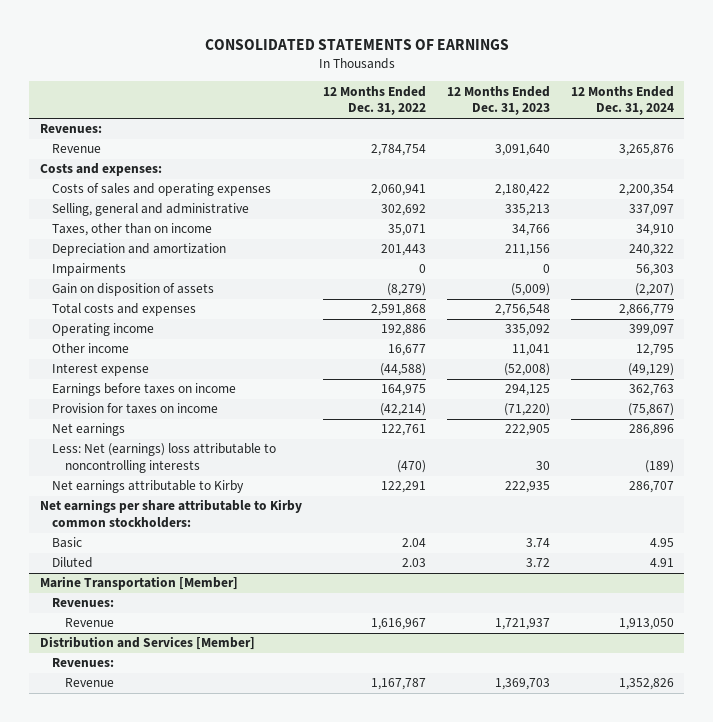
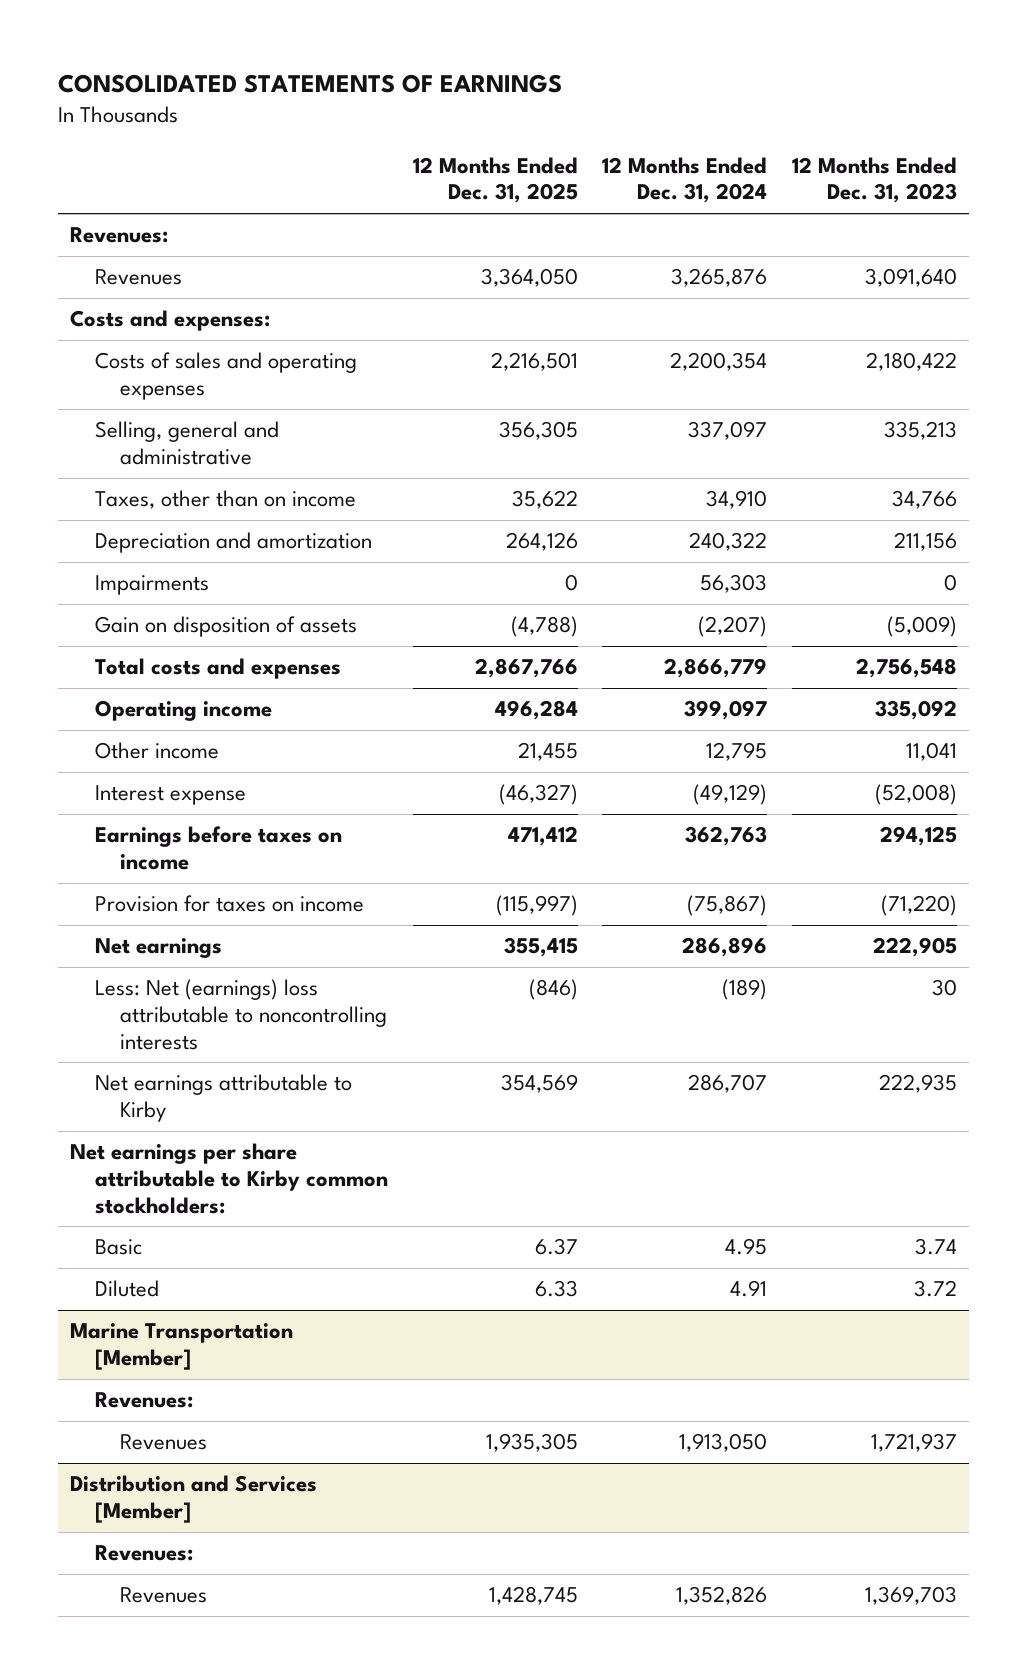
[322,85,426,116] 12 Months Ended Dec. 31, 2022 -> none
none -> [412,156,578,204] 12 Months Ended Dec. 31, 2025
[52,144,102,154] Revenue -> [94,269,182,286] Revenues
[64,618,114,628] Revenue -> [119,1434,207,1451] Revenues
[64,678,114,688] Revenue -> [119,1587,207,1604] Revenues

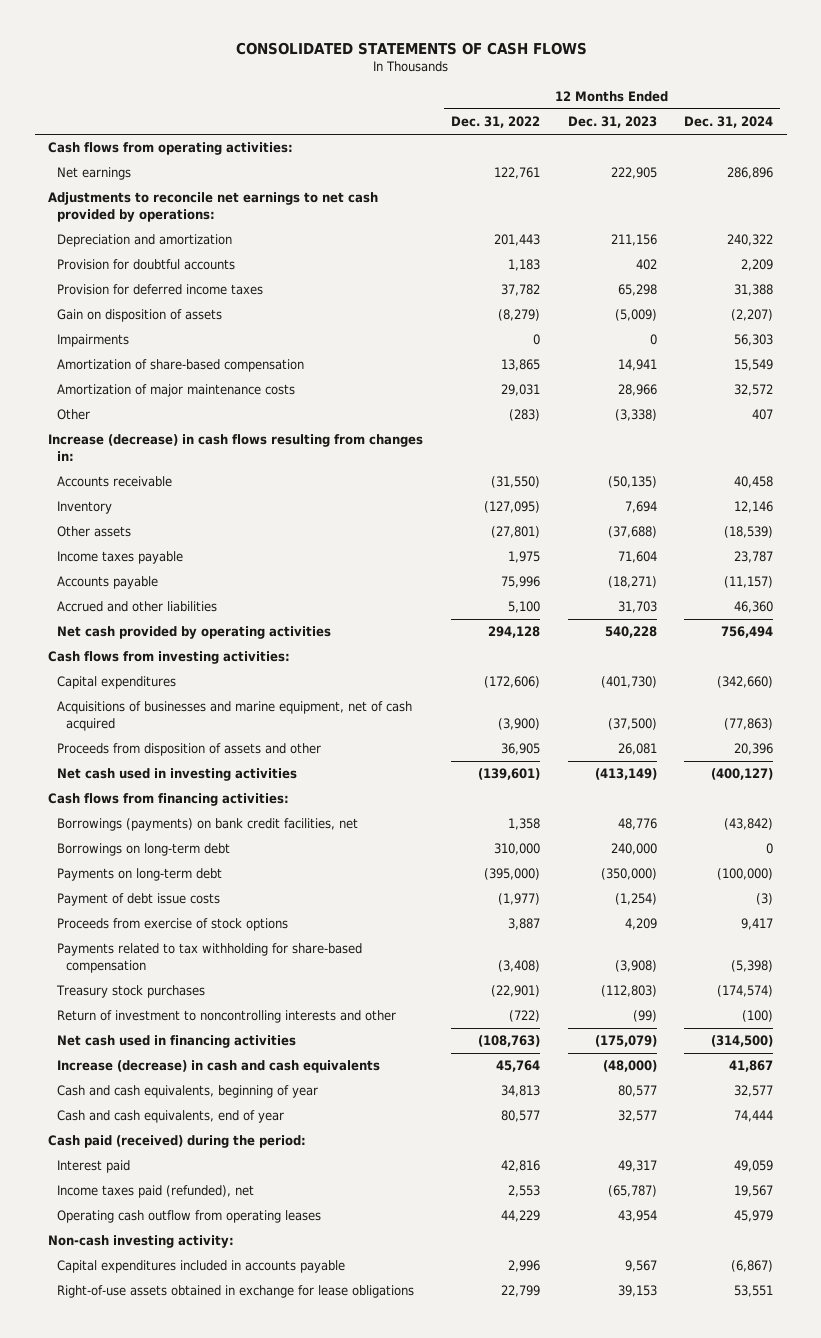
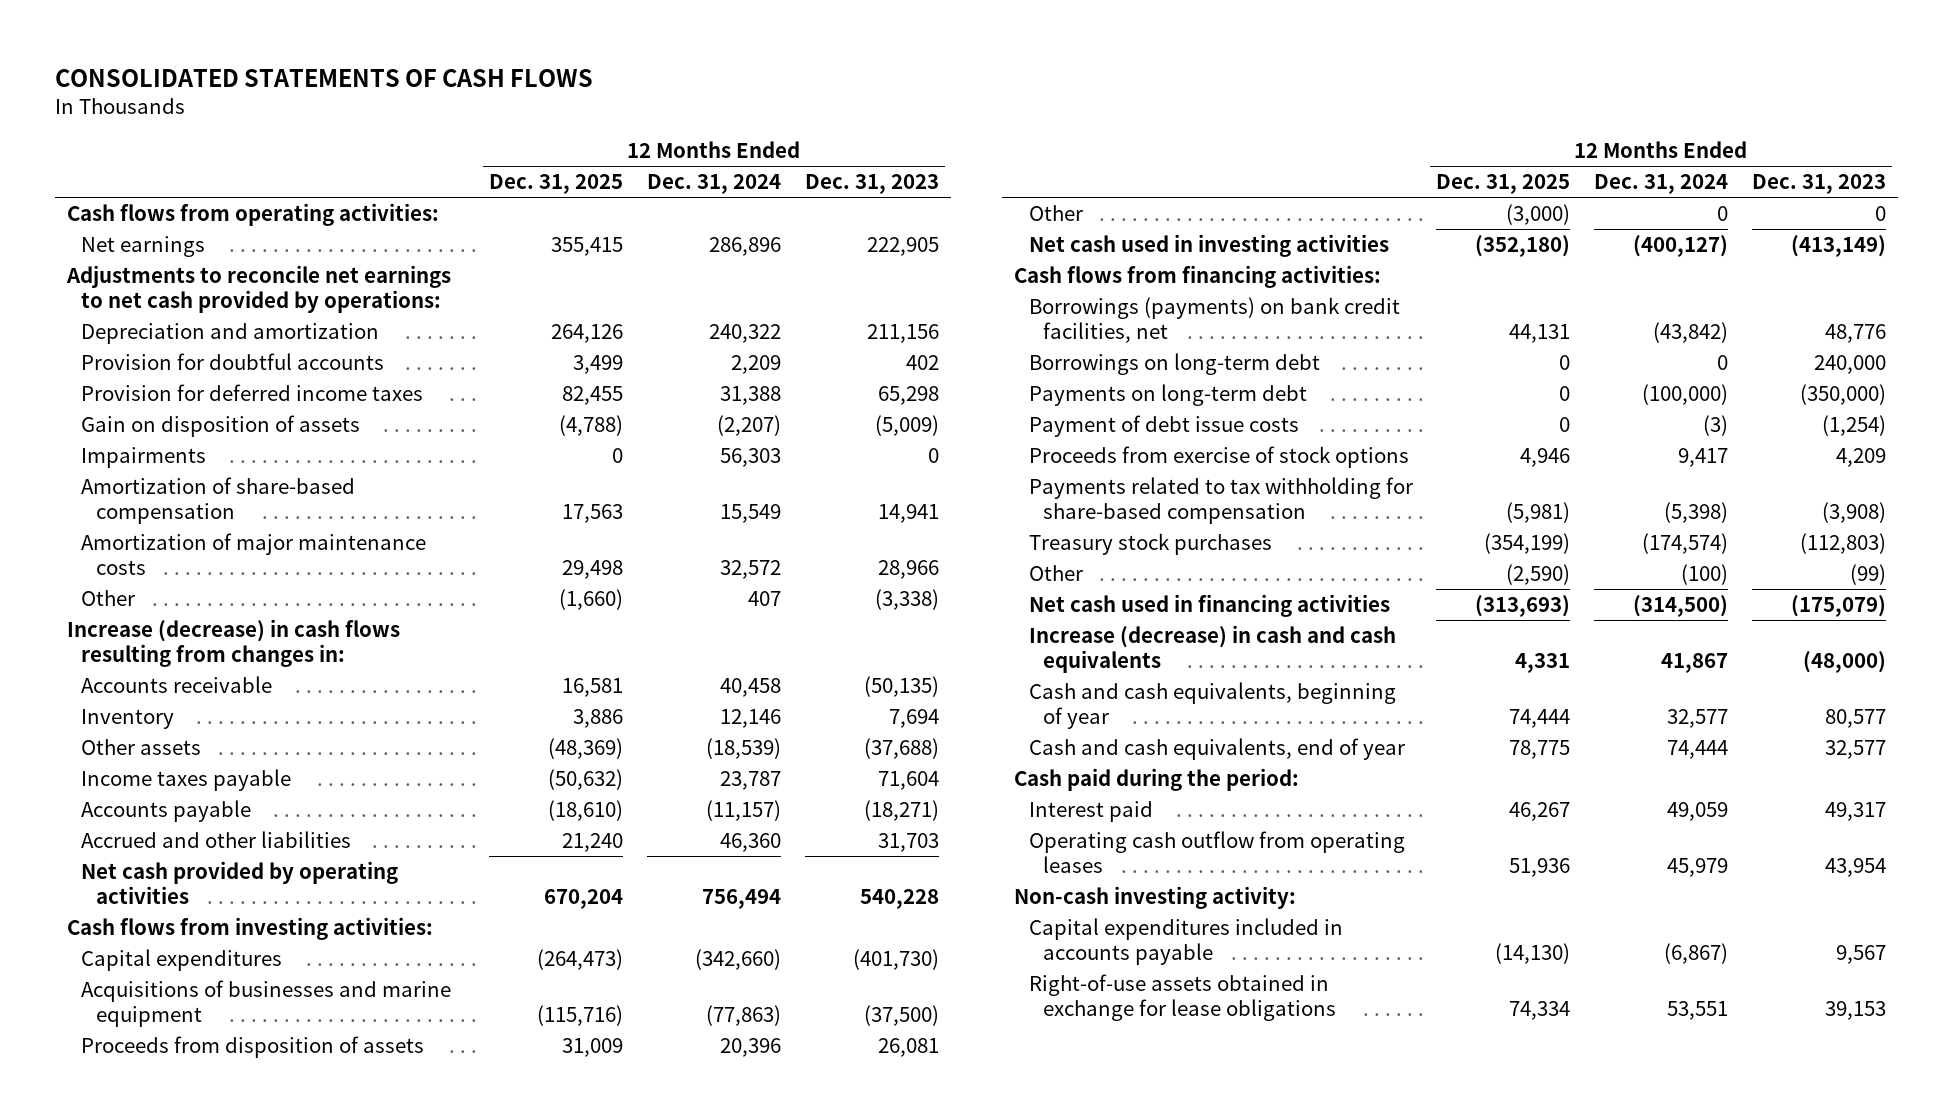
[450,116,540,129] Dec. 31, 2022 -> none
none -> [489,174,624,195] Dec. 31, 2025
[57,701,413,731] Acquisitions of businesses and marine equipment, net of cash acquired -> [81,980,452,1028] Acquisitions of businesses and marine equipment
[57,743,322,757] Proceeds from disposition of assets and other -> [81,1036,425,1059] Proceeds from disposition of assets
none -> [1028,205,1083,222] Other
[57,1010,397,1024] Return of investment to noncontrolling interests and other -> [1028,565,1083,582] Other
[48,1135,307,1149] Cash paid (received) during the period: -> [1014,768,1300,792] Cash paid during the period:
[57,1185,255,1199] Income taxes paid (refunded), net -> none

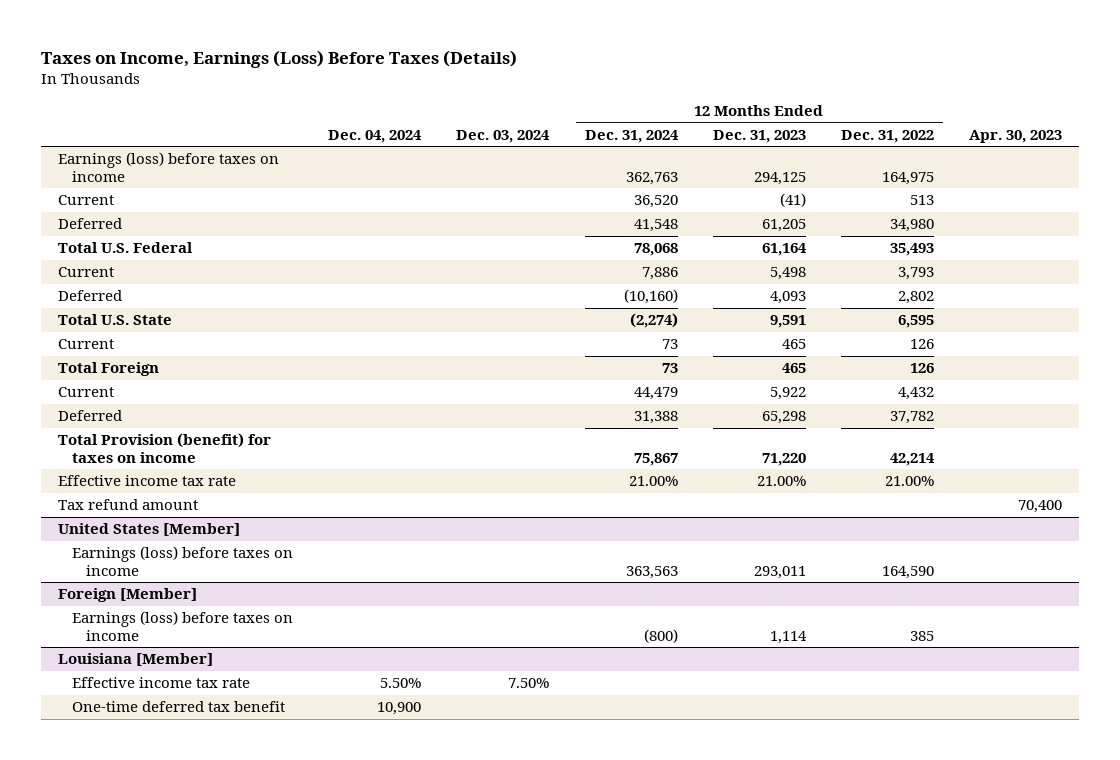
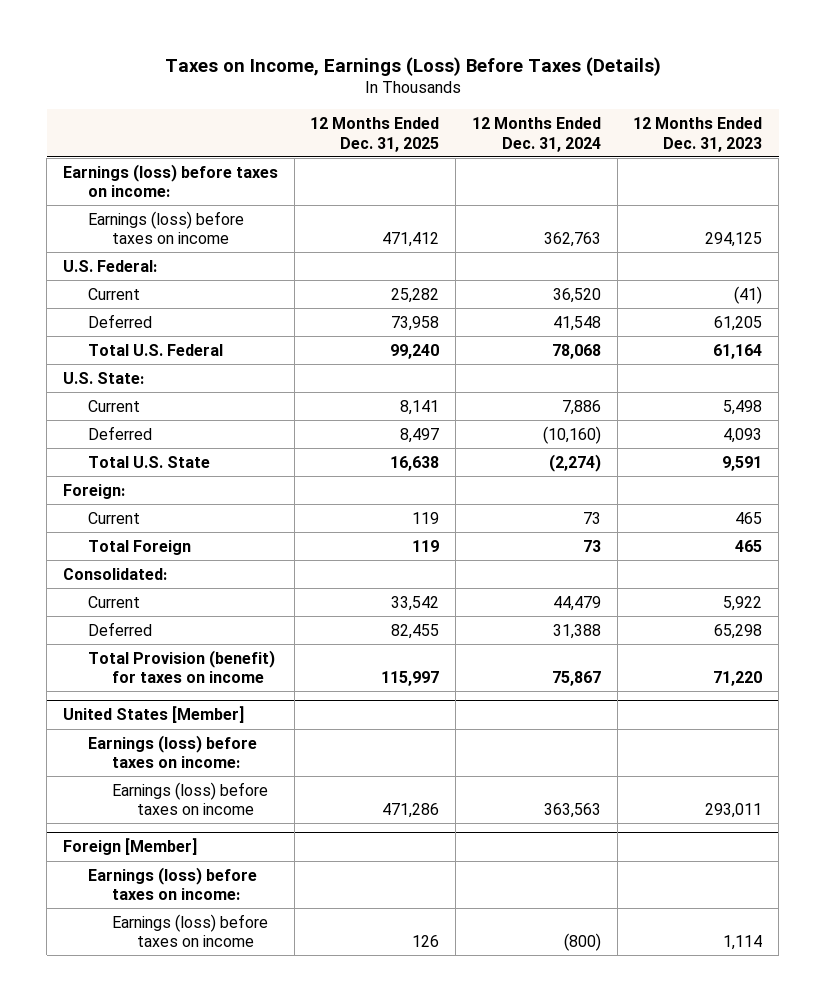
[328,129,423,143] Dec. 04, 2024 -> none
[456,129,551,143] Dec. 03, 2024 -> none
[840,129,934,143] Dec. 31, 2022 -> none
[968,129,1062,143] Apr. 30, 2023 -> none
none -> [310,116,440,152] 12 Months Ended Dec. 31, 2025
none -> [62,163,278,198] Earnings (loss) before taxes on income:
none -> [62,259,157,272] U.S. Federal:
none -> [62,371,144,384] U.S. State:
none -> [62,483,125,499] Foreign:
none -> [62,567,167,580] Consolidated:
[58,475,237,487] Effective income tax rate -> none
[58,499,199,511] Tax refund amount -> none
none -> [87,734,257,769] Earnings (loss) before taxes on income:
none -> [87,866,257,901] Earnings (loss) before taxes on income:
[58,653,214,667] Louisiana [Member] -> none
[72,677,251,689] Effective income tax rate -> none
[72,701,286,713] One-time deferred tax benefit -> none

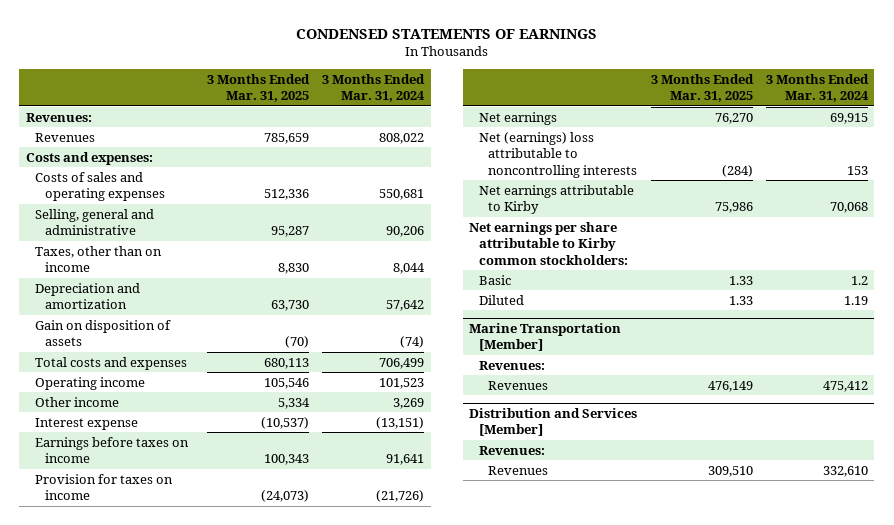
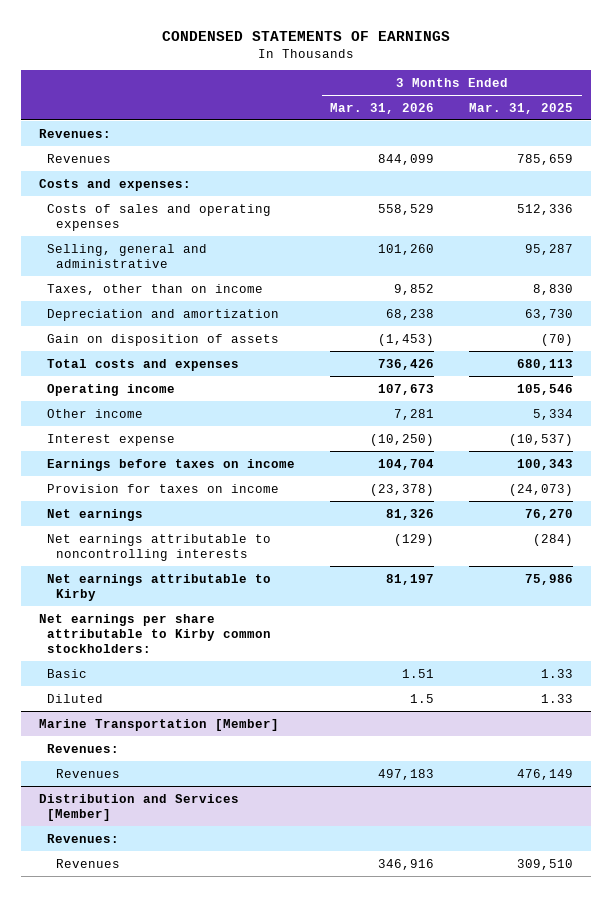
[322,73,426,103] 3 Months Ended Mar. 31, 2024 -> none
none -> [330,102,435,114] Mar. 31, 2026
[478,131,638,178] Net (earnings) loss attributable to noncontrolling interests -> [47,533,272,561] Net earnings attributable to noncontrolling interests

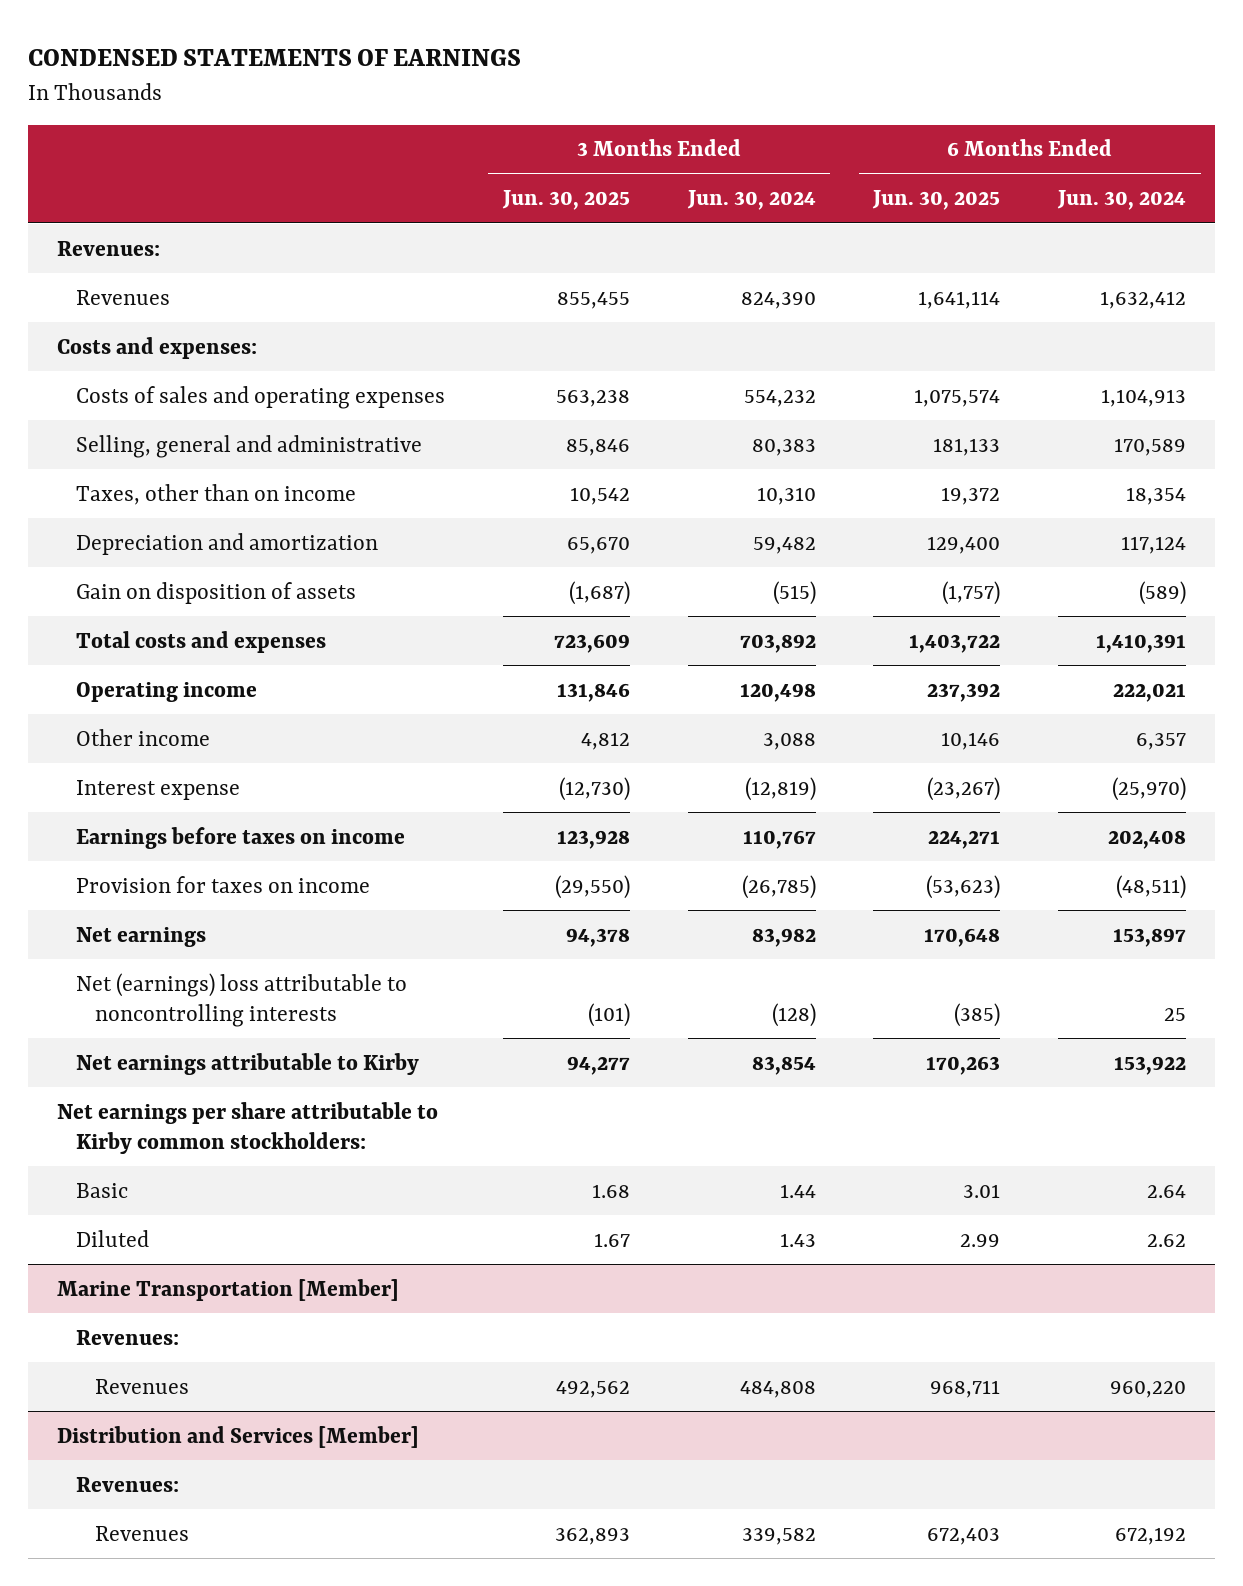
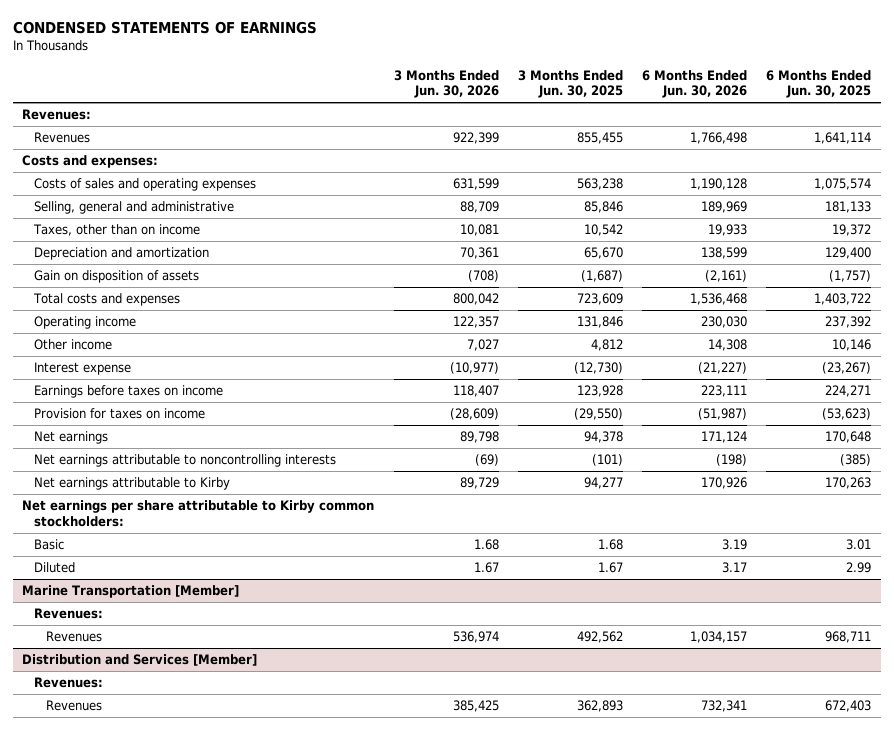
[686,190,816,211] Jun. 30, 2024 -> none
[1057,190,1187,211] Jun. 30, 2024 -> none
none -> [393,69,499,99] 3 Months Ended Jun. 30, 2026
none -> [642,69,748,99] 6 Months Ended Jun. 30, 2026
[75,972,407,1027] Net (earnings) loss attributable to noncontrolling interests -> [34,454,337,468] Net earnings attributable to noncontrolling interests

